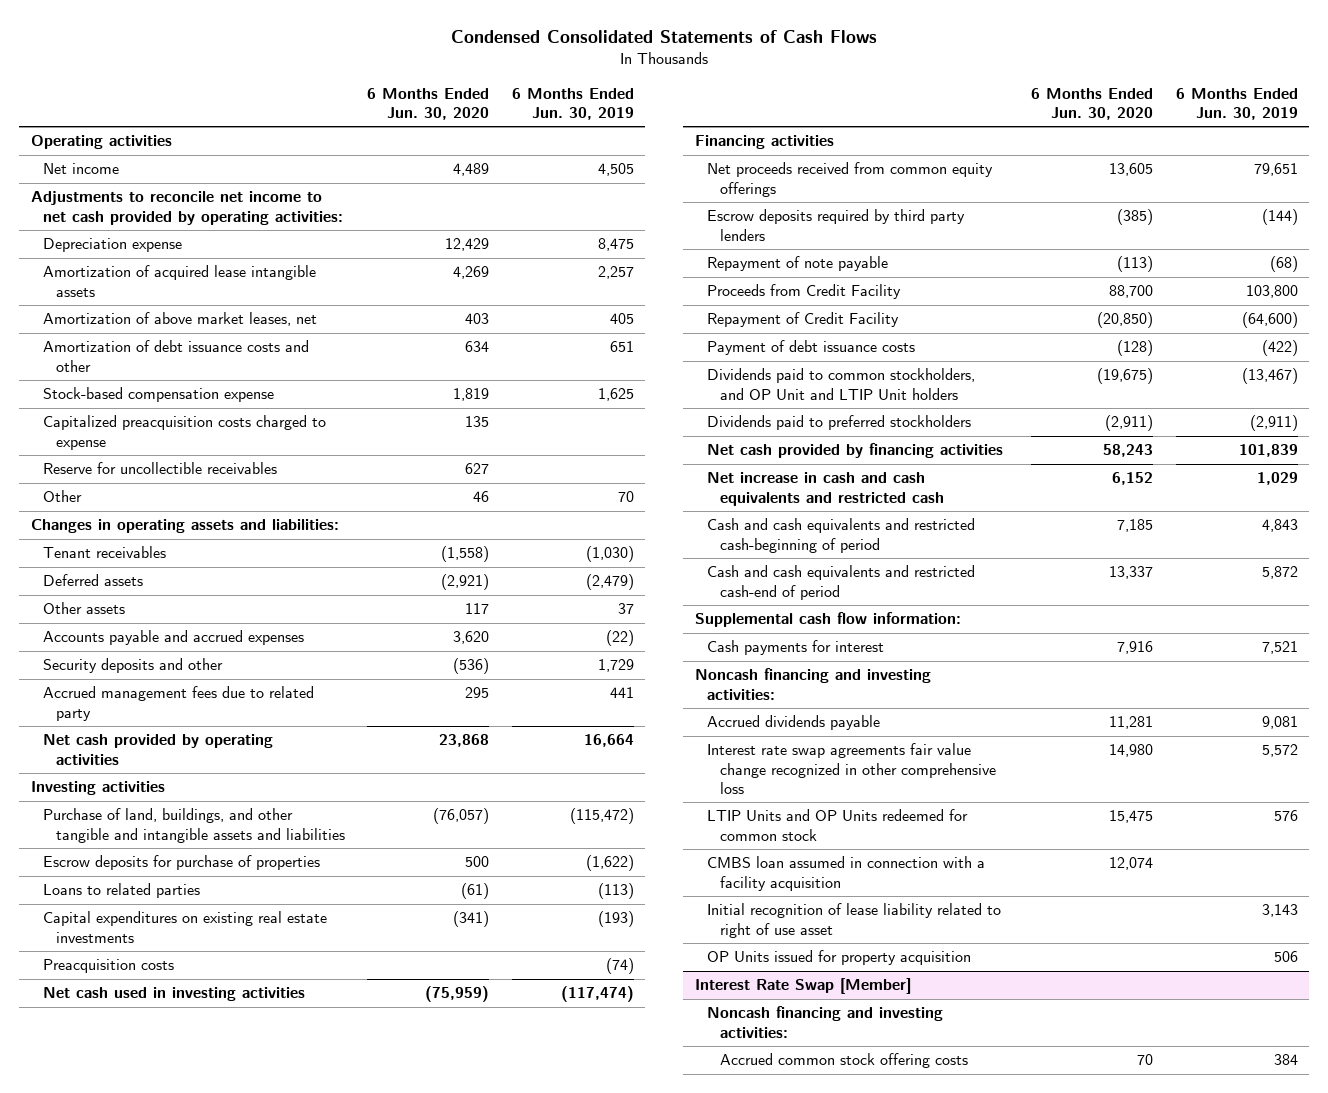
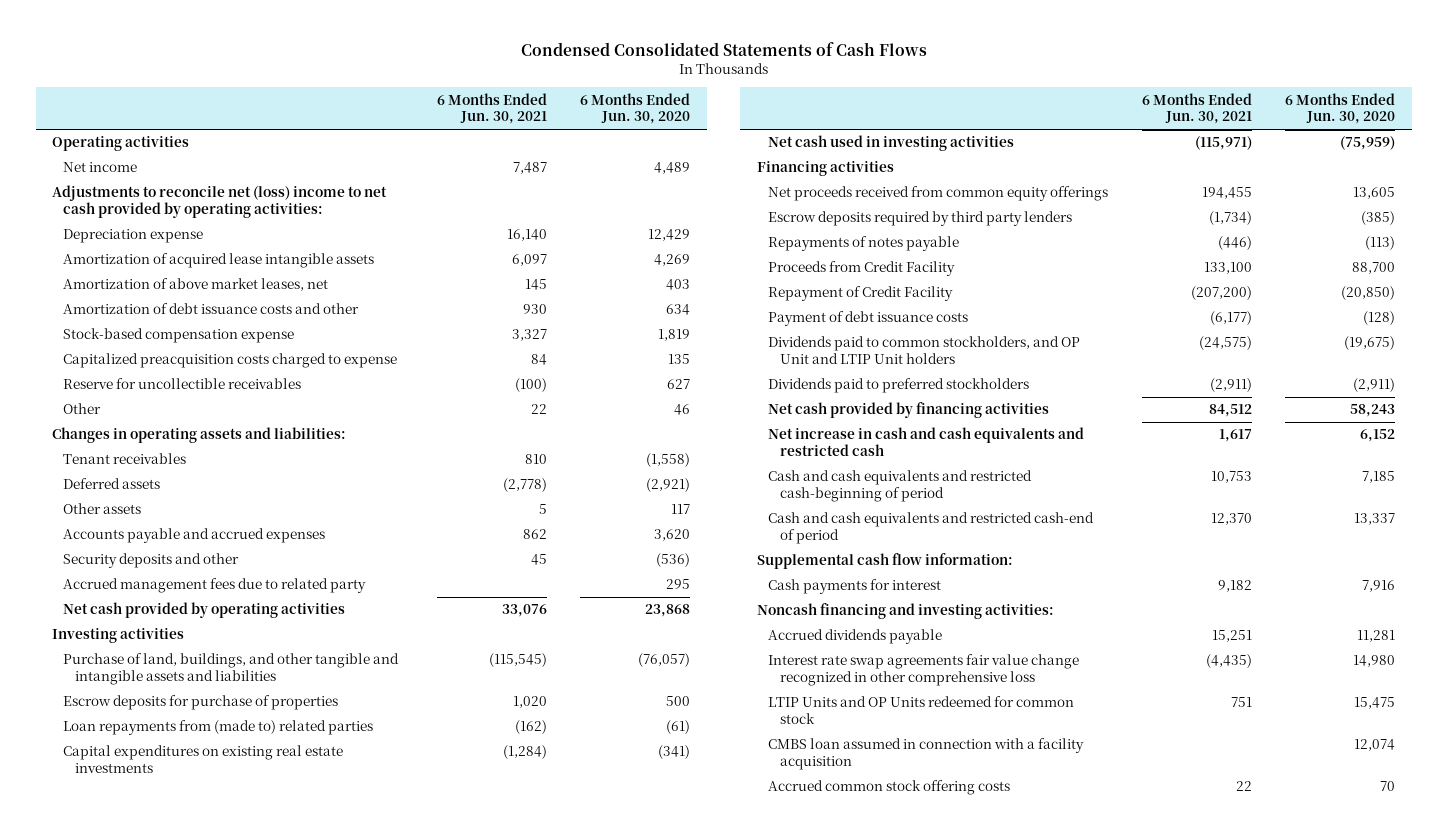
[511,87,634,121] 6 Months Ended Jun. 30, 2019 -> none
none -> [436,92,547,125] 6 Months Ended Jun. 30, 2021
[30,191,344,225] Adjustments to reconcile net income to net cash provided by operating activities: -> [52,185,388,219] Adjustments to reconcile net (loss) income to net cash provided by operating activities:
[43,883,201,899] Loans to related parties -> [63,720,374,736] Loan repayments from (made to) related parties
[43,959,175,974] Preacquisition costs -> none
[707,256,889,272] Repayment of note payable -> [768,236,960,252] Repayments of notes payable
[707,903,1002,938] Initial recognition of lease liability related to right of use asset -> none
[707,950,972,966] OP Units issued for property acquisition -> none
[694,978,911,995] Interest Rate Swap [Member] -> none
[707,1006,944,1038] Noncash financing and investing activities: -> none

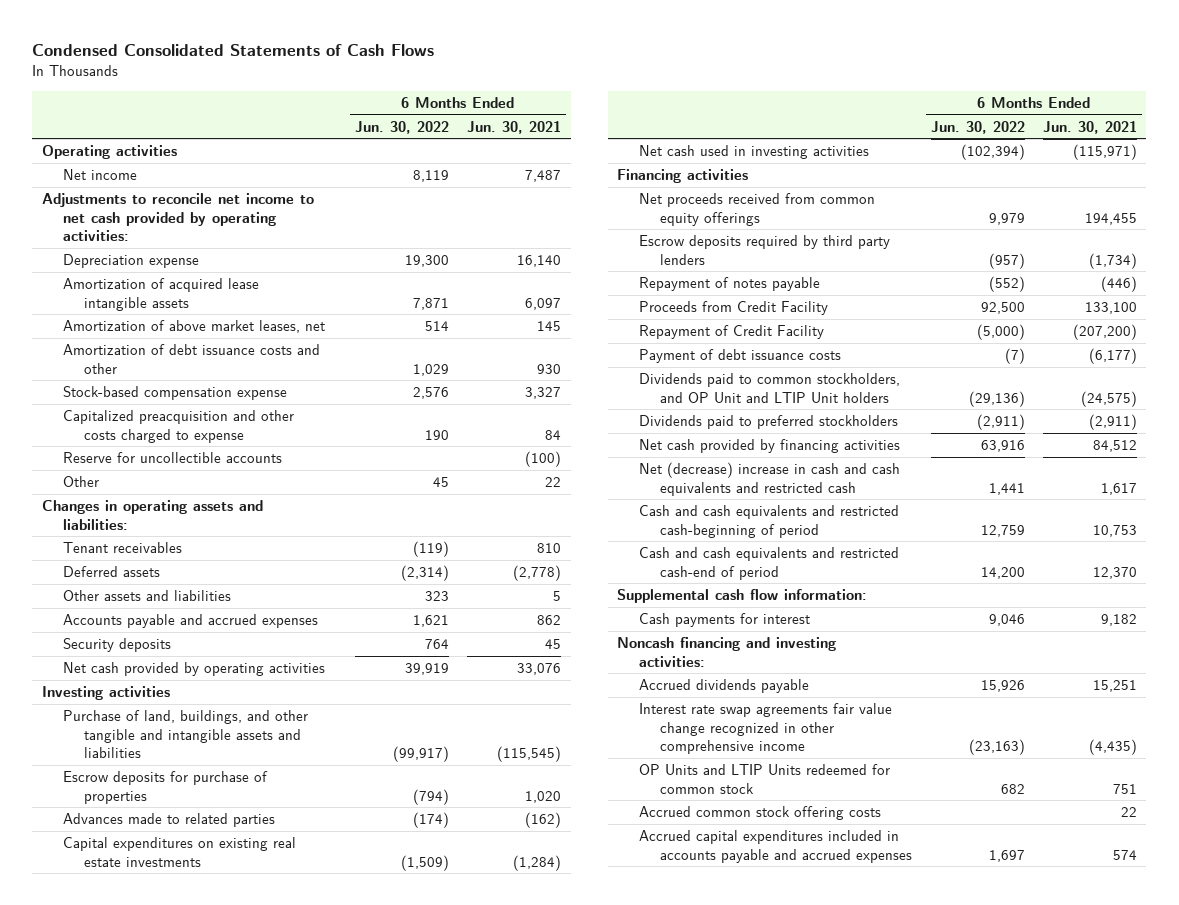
[580,92,691,125] 6 Months Ended Jun. 30, 2020 -> none
none -> [354,120,449,134] Jun. 30, 2022
[52,185,388,219] Adjustments to reconcile net (loss) income to net cash provided by operating activities: -> [41,193,314,242] Adjustments to reconcile net income to net cash provided by operating activities:
[63,353,398,369] Capitalized preacquisition costs charged to expense -> [63,410,295,443] Capitalized preacquisition and other costs charged to expense
[63,378,302,390] Reserve for uncollectible receivables -> [63,452,283,464] Reserve for uncollectible accounts
[63,503,142,515] Other assets -> [63,590,232,602] Other assets and liabilities
[63,578,367,594] Accrued management fees due to related party -> none
[63,553,240,569] Security deposits and other -> [63,638,172,653] Security deposits
[63,720,374,736] Loan repayments from (made to) related parties -> [63,813,276,828] Advances made to related parties
[768,236,960,252] Repayments of notes payable -> [638,277,820,292] Repayment of notes payable
[768,427,1085,457] Net increase in cash and cash equivalents and restricted cash -> [638,462,900,496] Net (decrease) increase in cash and cash equivalents and restricted cash
[768,738,1085,771] CMBS loan assumed in connection with a facility acquisition -> none
[768,654,1080,687] Interest rate swap agreements fair value change recognized in other comprehensive loss -> [638,703,892,755] Interest rate swap agreements fair value change recognized in other comprehensive income
[768,696,1075,725] LTIP Units and OP Units redeemed for common stock -> [638,764,890,794] OP Units and LTIP Units redeemed for common stock
none -> [638,830,913,863] Accrued capital expenditures included in accounts payable and accrued expenses

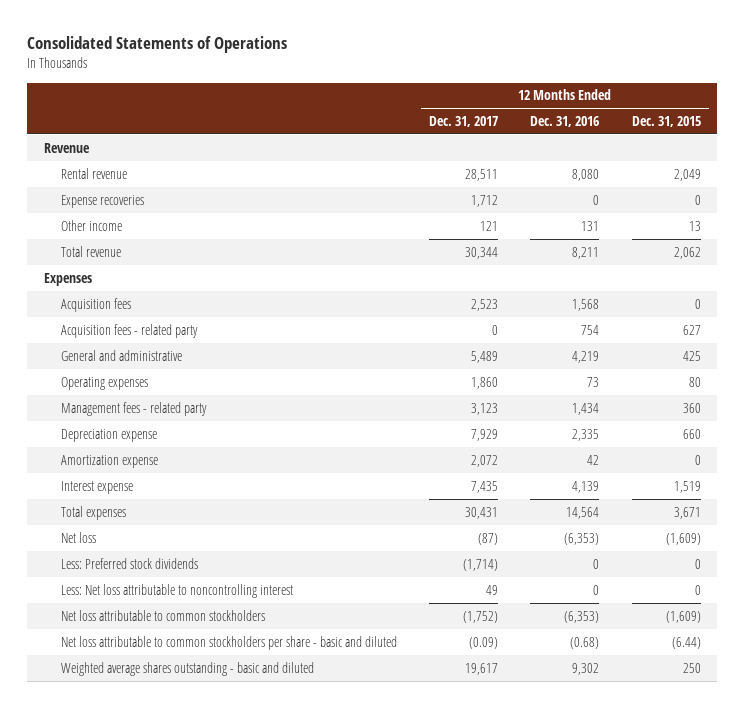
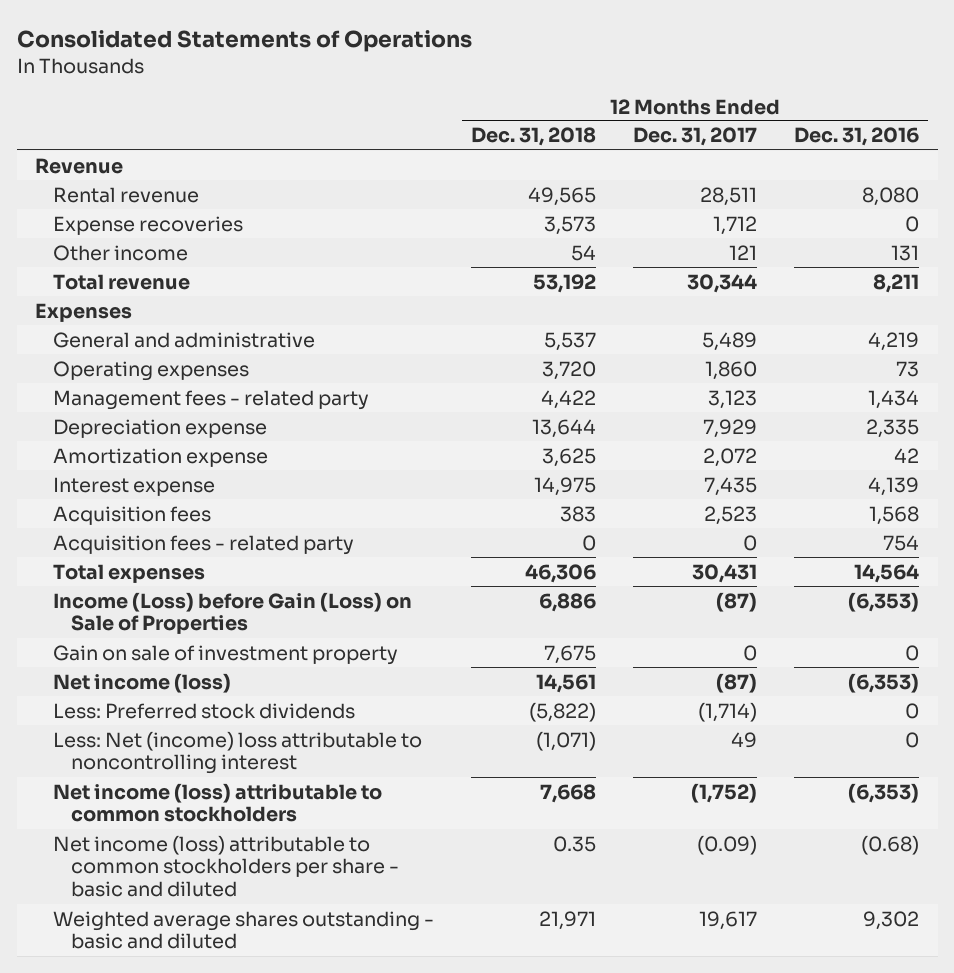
[631,115,701,127] Dec. 31, 2015 -> none
none -> [470,127,596,147] Dec. 31, 2018
[61,297,132,312] Acquisition fees -> [52,505,211,525] Acquisition fees
[61,323,199,338] Acquisition fees - related party -> [52,534,354,555] Acquisition fees - related party
none -> [52,591,412,635] Income (Loss) before Gain (Loss) on Sale of Properties
none -> [52,644,398,665] Gain on sale of investment property
[61,531,97,543] Net loss -> [52,672,231,693] Net income (loss)
[61,583,294,598] Less: Net loss attributable to noncontrolling interest -> [52,730,422,775] Less: Net (income) loss attributable to noncontrolling interest
[61,609,266,621] Net loss attributable to common stockholders -> [52,782,382,823] Net income (loss) attributable to common stockholders
[61,635,398,650] Net loss attributable to common stockholders per share - basic and diluted -> [52,834,399,898] Net income (loss) attributable to common stockholders per share - basic and diluted

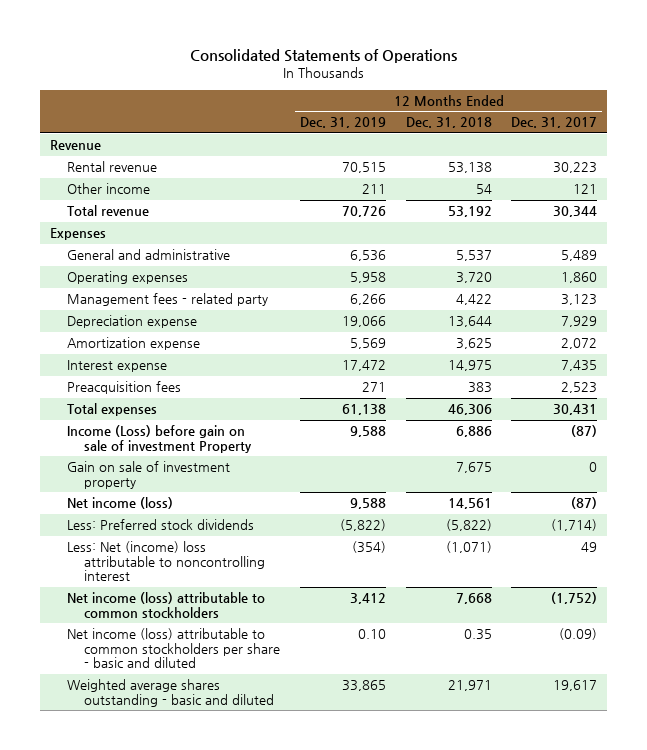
[793,127,919,147] Dec. 31, 2016 -> none
none -> [299,117,386,129] Dec. 31, 2019
[52,215,243,235] Expense recoveries -> none
[527,186,596,206] 49,565 -> [447,162,492,174] 53,138
[699,186,757,206] 28,511 -> [553,162,598,174] 30,223
[52,534,354,555] Acquisition fees - related party -> none
[52,505,211,525] Acquisition fees -> [66,381,181,395] Preacquisition fees
[52,591,412,635] Income (Loss) before Gain (Loss) on Sale of Properties -> [66,425,252,453] Income (Loss) before gain on sale of investment Property

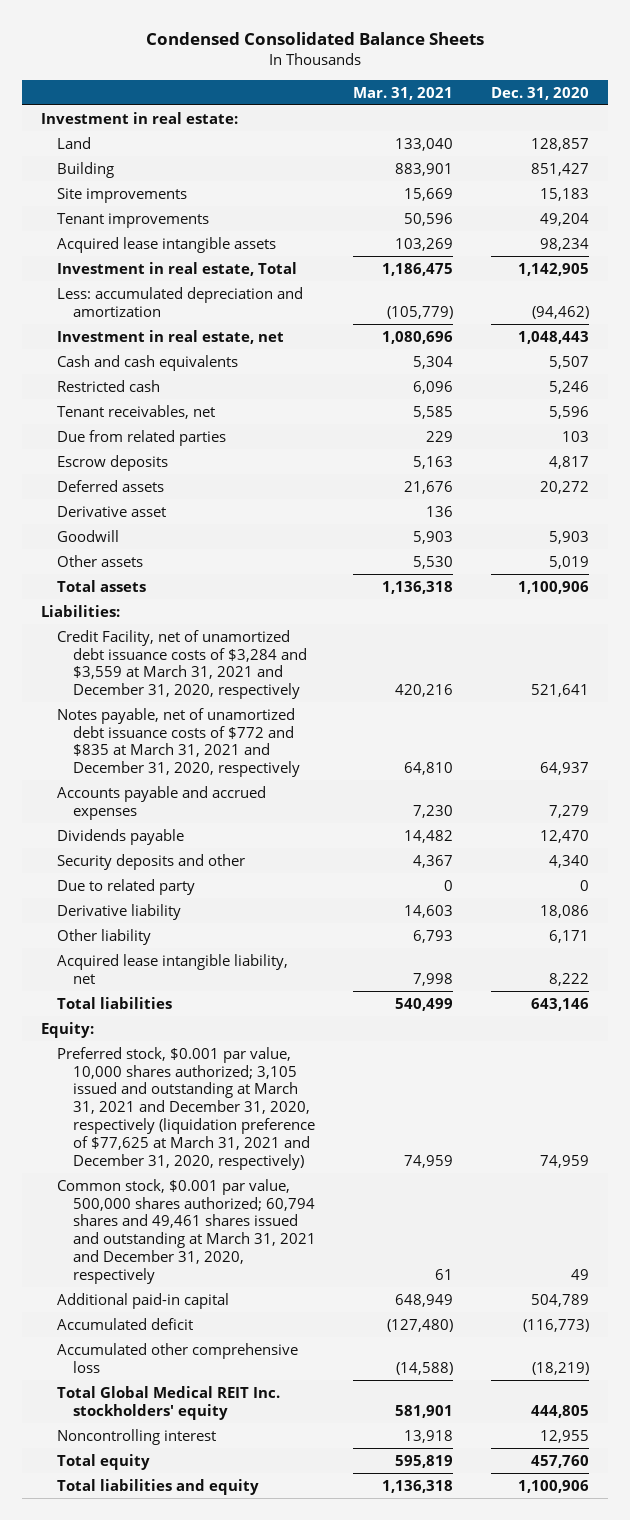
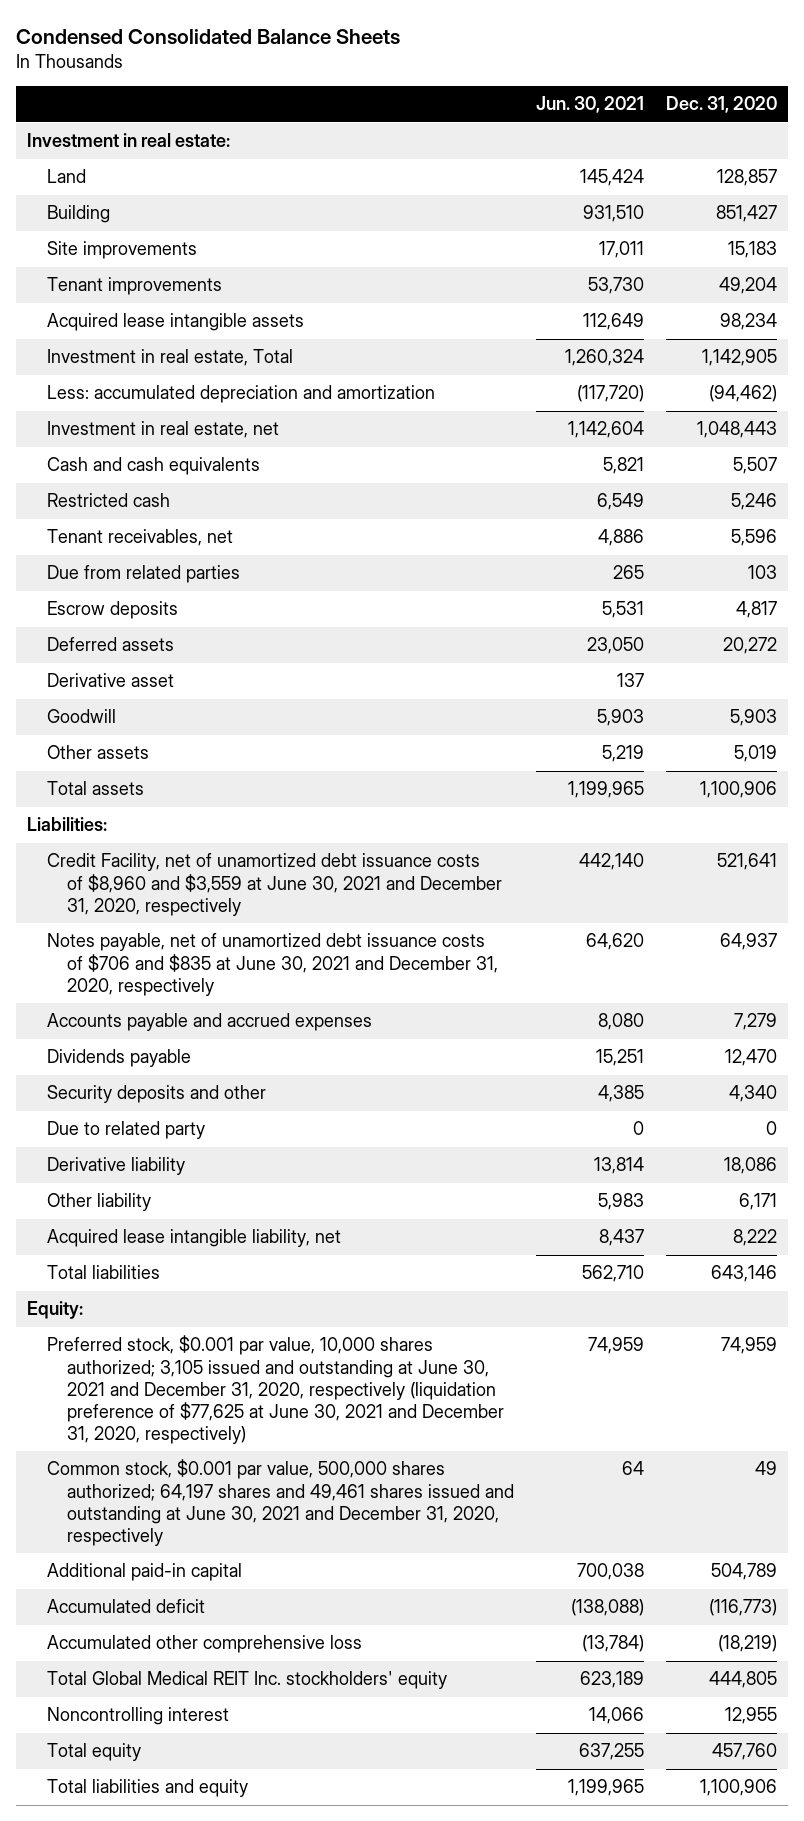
[353,86,454,100] Mar. 31, 2021 -> none
none -> [535,96,644,114] Jun. 30, 2021
[56,629,307,700] Credit Facility, net of unamortized debt issuance costs of $3,284 and $3,559 at March 31, 2021 and December 31, 2020, respectively -> [46,853,502,916] Credit Facility, net of unamortized debt issuance costs of $8,960 and $3,559 at June 30, 2021 and December 31, 2020, respectively
[56,707,300,778] Notes payable, net of unamortized debt issuance costs of $772 and $835 at March 31, 2021 and December 31, 2020, respectively -> [46,933,498,996] Notes payable, net of unamortized debt issuance costs of $706 and $835 at June 30, 2021 and December 31, 2020, respectively
[56,1046,315,1170] Preferred stock, $0.001 par value, 10,000 shares authorized; 3,105 issued and outstanding at March 31, 2021 and December 31, 2020, respectively (liquidation preference of $77,625 at March 31, 2021 and December 31, 2020, respectively) -> [46,1335,504,1444] Preferred stock, $0.001 par value, 10,000 shares authorized; 3,105 issued and outstanding at June 30, 2021 and December 31, 2020, respectively (liquidation preference of $77,625 at June 30, 2021 and December 31, 2020, respectively)
[56,1178,316,1284] Common stock, $0.001 par value, 500,000 shares authorized; 60,794 shares and 49,461 shares issued and outstanding at March 31, 2021 and December 31, 2020, respectively -> [46,1459,514,1546] Common stock, $0.001 par value, 500,000 shares authorized; 64,197 shares and 49,461 shares issued and outstanding at June 30, 2021 and December 31, 2020, respectively

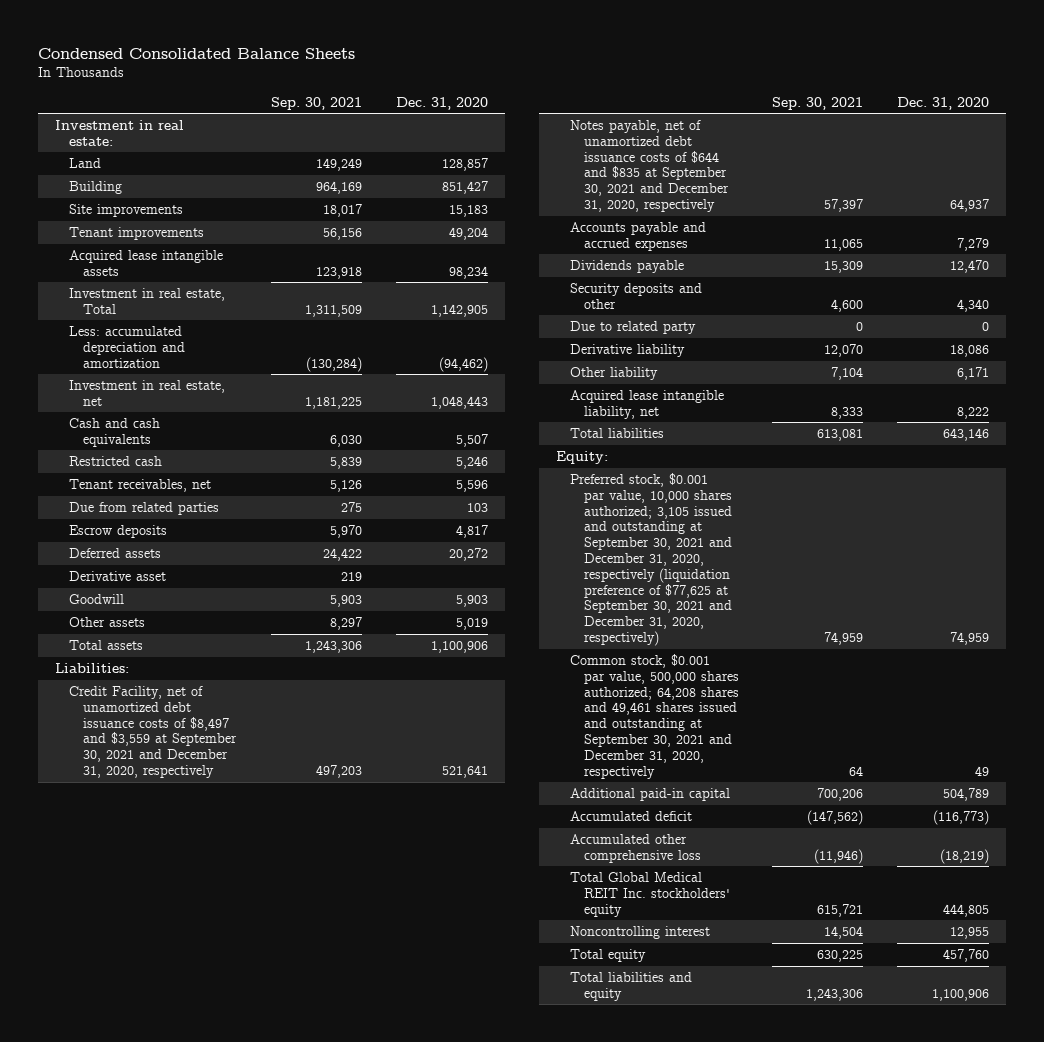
[535,96,644,114] Jun. 30, 2021 -> none
none -> [271,96,363,110] Sep. 30, 2021
[46,853,502,916] Credit Facility, net of unamortized debt issuance costs of $8,960 and $3,559 at June 30, 2021 and December 31, 2020, respectively -> [68,685,237,778] Credit Facility, net of unamortized debt issuance costs of $8,497 and $3,559 at September 30, 2021 and December 31, 2020, respectively
[46,933,498,996] Notes payable, net of unamortized debt issuance costs of $706 and $835 at June 30, 2021 and December 31, 2020, respectively -> [569,119,729,212] Notes payable, net of unamortized debt issuance costs of $644 and $835 at September 30, 2021 and December 31, 2020, respectively
[46,1335,504,1444] Preferred stock, $0.001 par value, 10,000 shares authorized; 3,105 issued and outstanding at June 30, 2021 and December 31, 2020, respectively (liquidation preference of $77,625 at June 30, 2021 and December 31, 2020, respectively) -> [569,472,732,646] Preferred stock, $0.001 par value, 10,000 shares authorized; 3,105 issued and outstanding at September 30, 2021 and December 31, 2020, respectively (liquidation preference of $77,625 at September 30, 2021 and December 31, 2020, respectively)
[46,1459,514,1546] Common stock, $0.001 par value, 500,000 shares authorized; 64,197 shares and 49,461 shares issued and outstanding at June 30, 2021 and December 31, 2020, respectively -> [569,653,739,779] Common stock, $0.001 par value, 500,000 shares authorized; 64,208 shares and 49,461 shares issued and outstanding at September 30, 2021 and December 31, 2020, respectively

